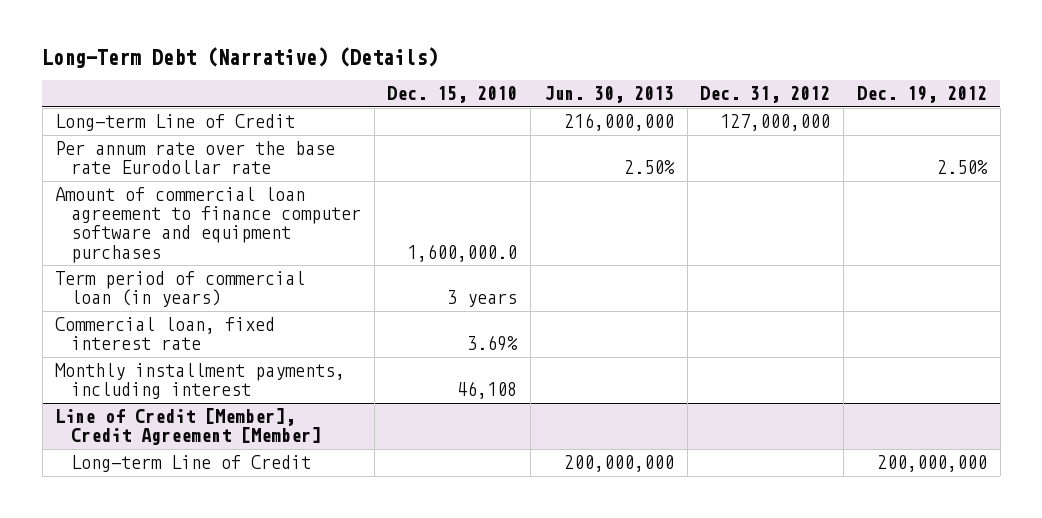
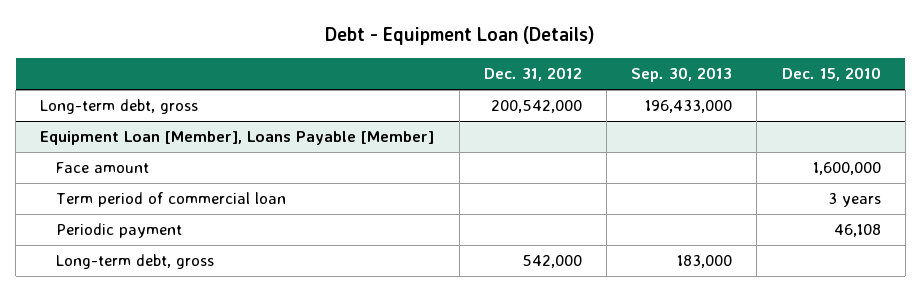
[42,47,439,69] Long-Term Debt (Narrative) (Details) -> [325,26,596,46] Debt - Equipment Loan (Details)
[543,86,674,104] Jun. 30, 2013 -> none
[856,86,987,104] Dec. 19, 2012 -> none
none -> [631,67,733,83] Sep. 30, 2013
[55,114,296,132] Long-term Line of Credit -> none
[55,141,336,175] Per annum rate over the base rate Eurodollar rate -> none
[55,187,361,263] Amount of commercial loan agreement to finance computer software and equipment purchases -> none
[55,271,306,308] Term period of commercial loan (in years) -> none
[55,317,276,351] Commercial loan, fixed interest rate -> none
[55,363,346,400] Monthly installment payments, including interest -> none
[55,408,321,446] Line of Credit [Member], Credit Agreement [Member] -> none
[70,455,311,473] Long-term Line of Credit -> none
none -> [40,99,199,115] Long-term debt, gross
none -> [40,131,435,146] Equipment Loan [Member], Loans Payable [Member]
none -> [55,162,149,174] Face amount
none -> [55,192,286,208] Term period of commercial loan
none -> [55,223,182,239] Periodic payment
none -> [55,254,214,270] Long-term debt, gross

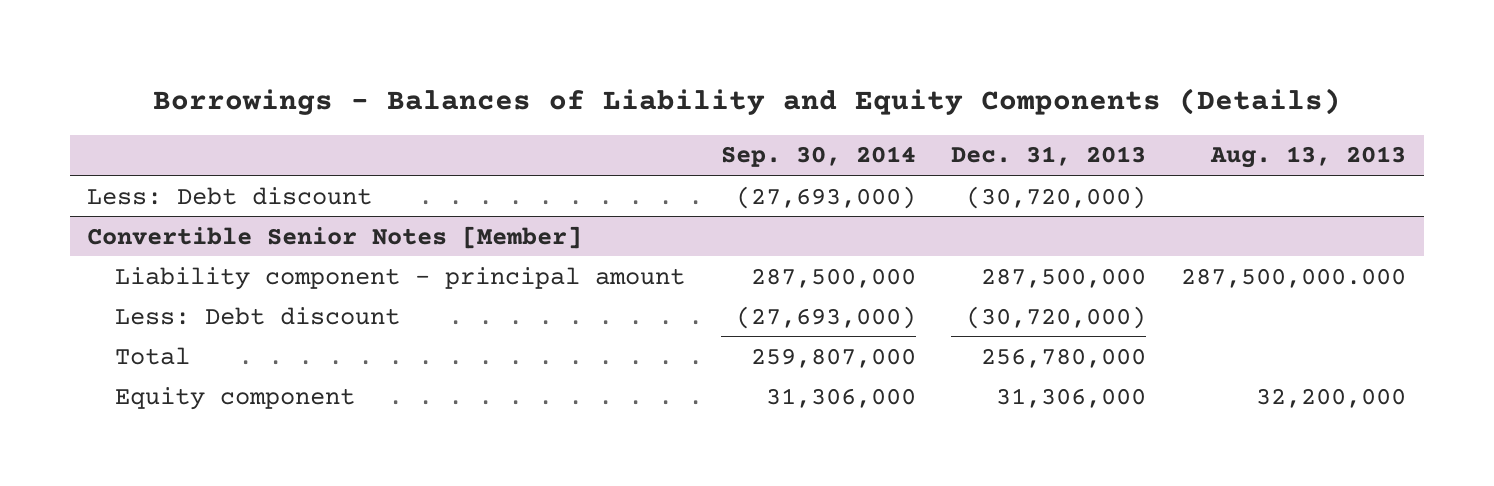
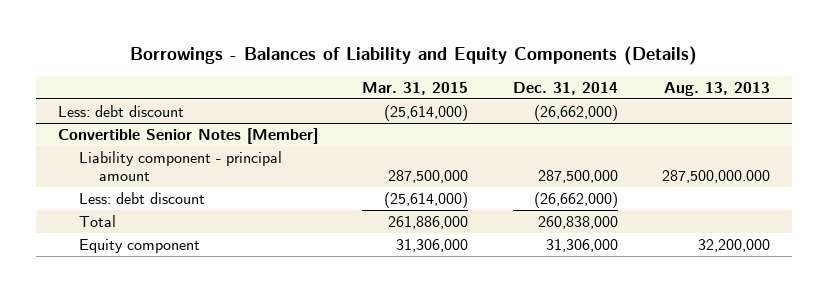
[720,146,916,168] Sep. 30, 2014 -> none
[950,146,1146,167] Dec. 31, 2013 -> none
none -> [362,81,469,95] Mar. 31, 2015
none -> [512,81,618,95] Dec. 31, 2014
[87,186,373,205] Less: Debt discount -> [58,104,185,117] Less: debt discount
[115,306,401,325] Less: Debt discount -> [78,191,205,204] Less: debt discount

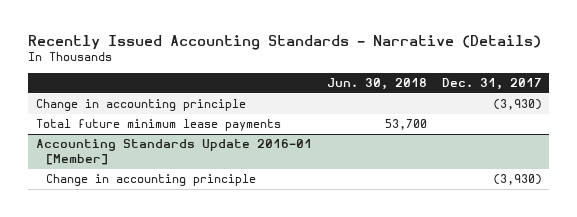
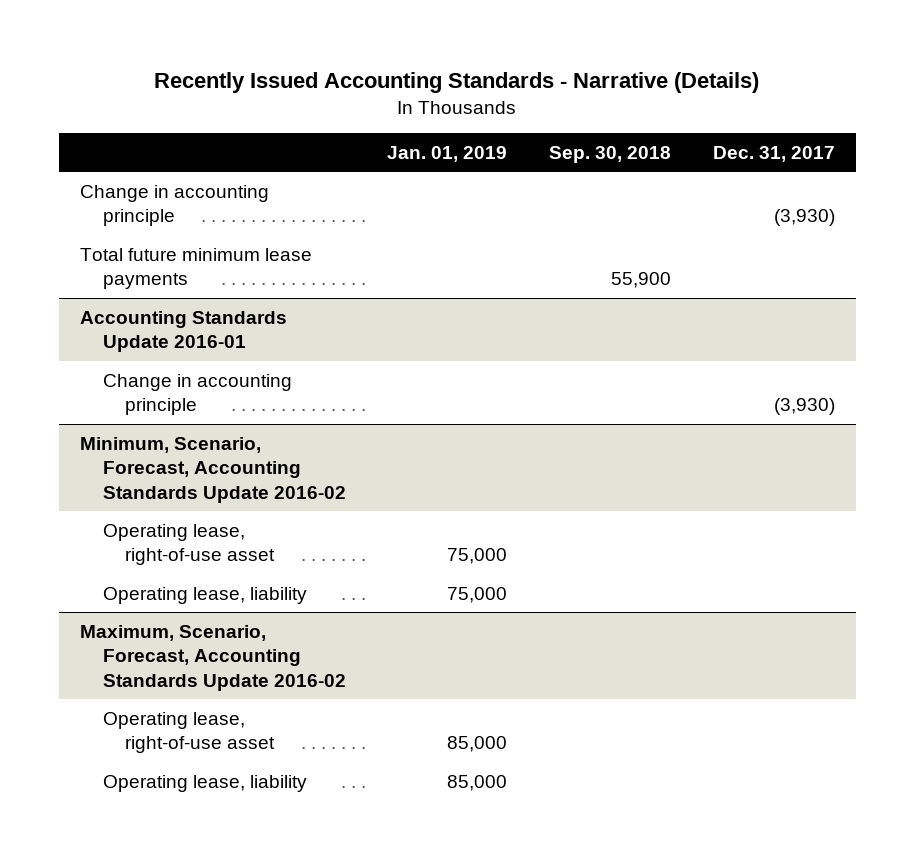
[326,78,427,91] Jun. 30, 2018 -> none
none -> [387,145,508,162] Jan. 01, 2019
none -> [549,145,672,163] Sep. 30, 2018
[35,139,312,166] Accounting Standards Update 2016-01 [Member] -> [79,310,287,353] Accounting Standards Update 2016-01
none -> [79,436,346,503] Minimum, Scenario, Forecast, Accounting Standards Update 2016-02
none -> [102,523,276,566] Operating lease, right-of-use asset
none -> [102,586,307,604] Operating lease, liability
none -> [79,624,346,691] Maximum, Scenario, Forecast, Accounting Standards Update 2016-02
none -> [102,711,276,754] Operating lease, right-of-use asset
none -> [102,774,307,792] Operating lease, liability

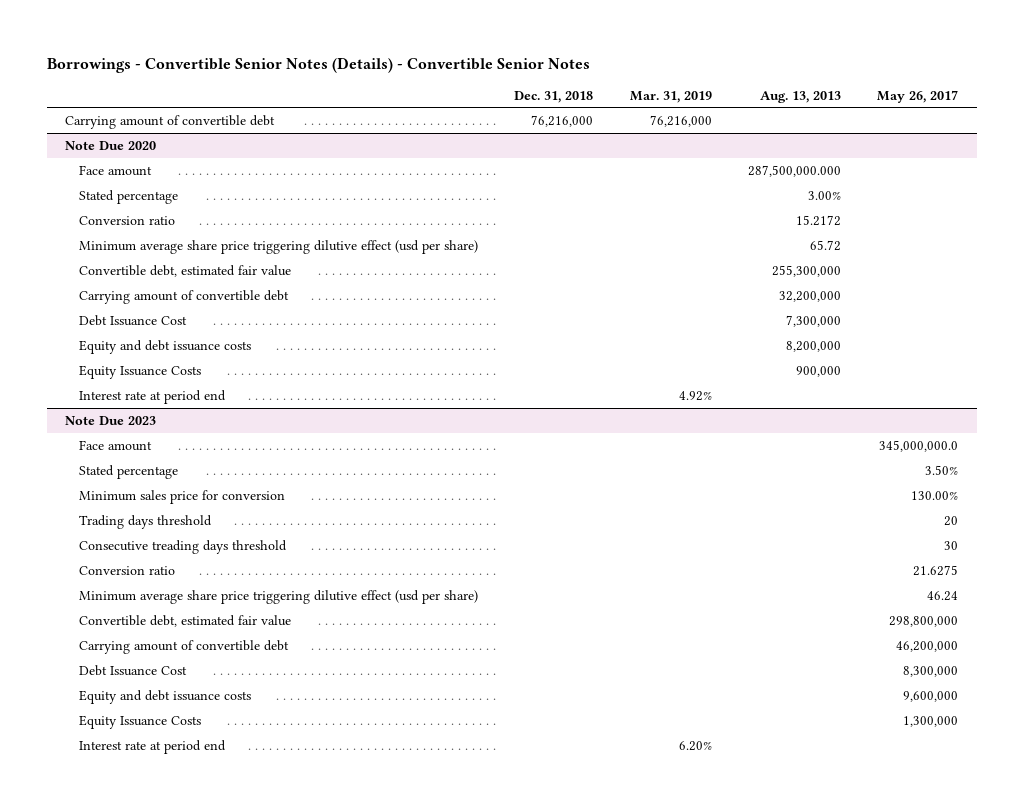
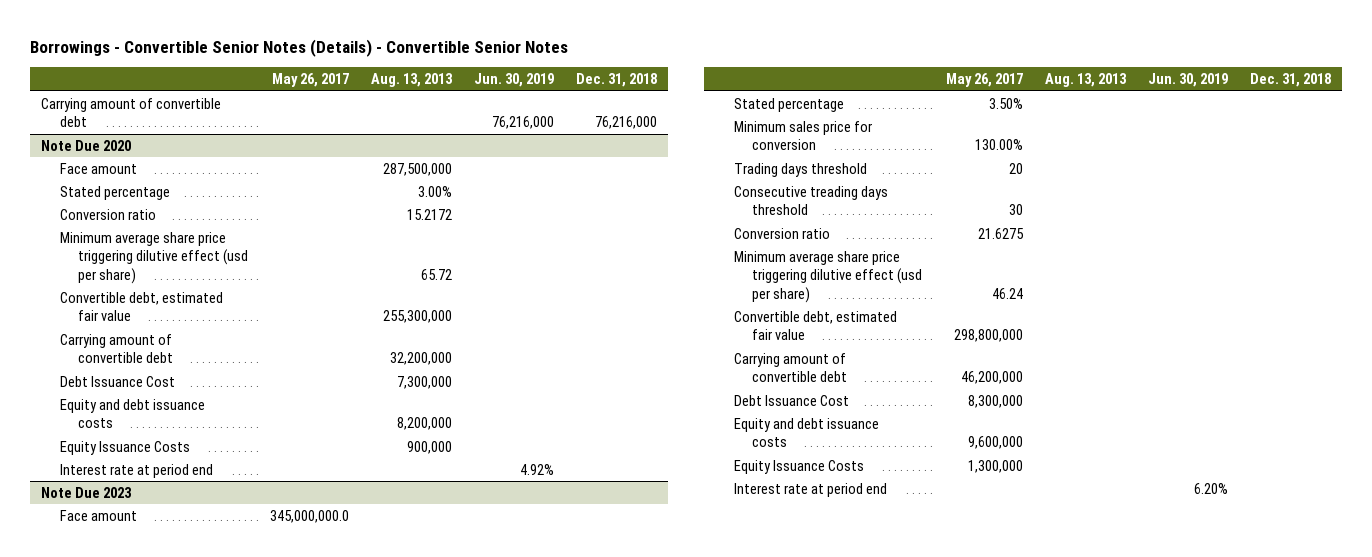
[629,90,712,103] Mar. 31, 2019 -> none
none -> [473,73,554,88] Jun. 30, 2019
[747,164,841,177] 287,500,000.000 -> [383,162,453,176] 287,500,000

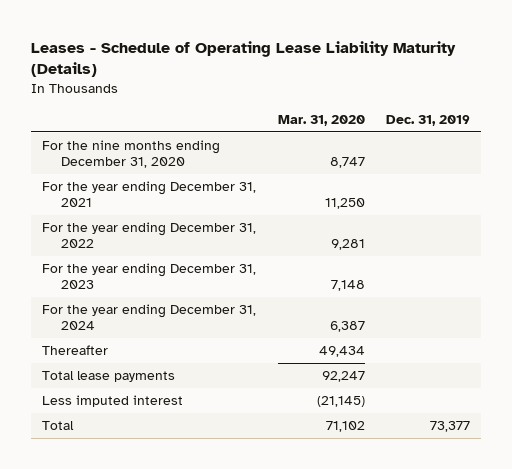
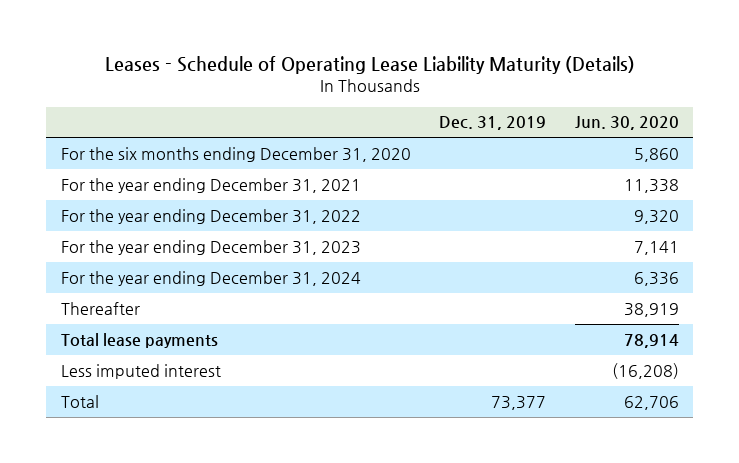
[277,115,365,127] Mar. 31, 2020 -> none
none -> [574,116,679,131] Jun. 30, 2020
[41,140,220,169] For the nine months ending December 31, 2020 -> [60,146,411,162] For the six months ending December 31, 2020

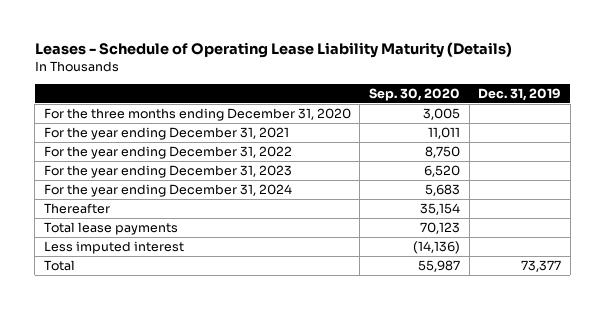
[574,116,679,131] Jun. 30, 2020 -> none
none -> [368,87,460,101] Sep. 30, 2020
[60,146,411,162] For the six months ending December 31, 2020 -> [43,108,351,122] For the three months ending December 31, 2020

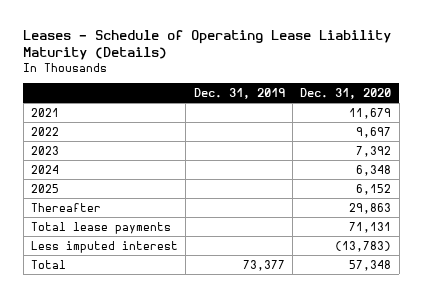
[368,87,460,101] Sep. 30, 2020 -> none
none -> [300,87,392,99] Dec. 31, 2020
[43,108,351,122] For the three months ending December 31, 2020 -> none
[43,127,289,141] For the year ending December 31, 2021 -> [30,107,59,117] 2021
[43,146,292,160] For the year ending December 31, 2022 -> [30,126,59,136] 2022
[43,165,292,179] For the year ending December 31, 2023 -> [30,145,59,155] 2023
[43,184,292,198] For the year ending December 31, 2024 -> [30,164,59,174] 2024
none -> [30,183,59,193] 2025

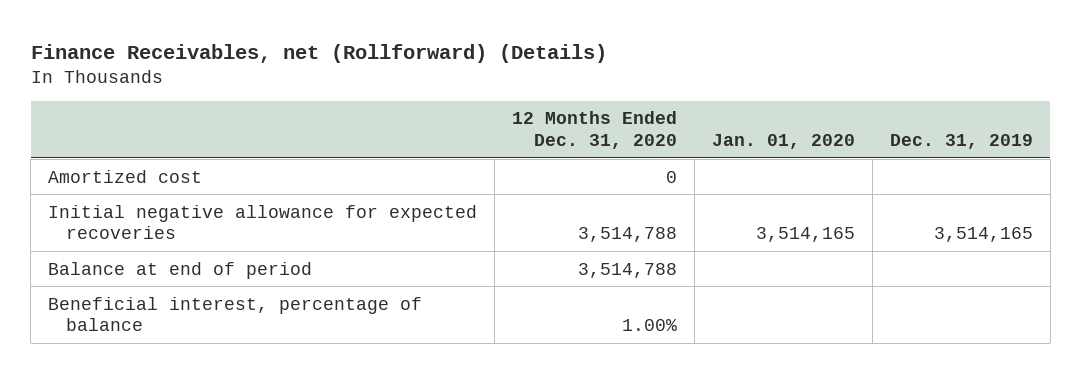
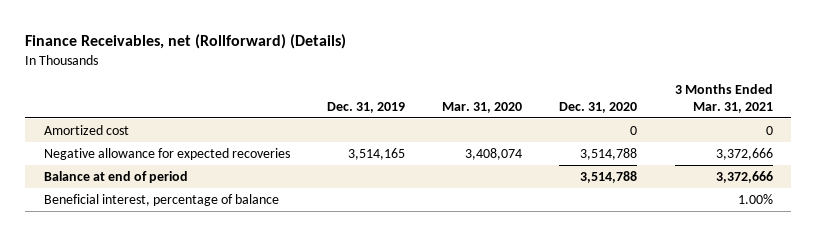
[512,111,678,149] 12 Months Ended Dec. 31, 2020 -> none
[711,133,855,149] Jan. 01, 2020 -> none
none -> [442,102,523,114] Mar. 31, 2020
none -> [559,102,638,114] Dec. 31, 2020
none -> [674,84,773,114] 3 Months Ended Mar. 31, 2021
[48,204,478,240] Initial negative allowance for expected recoveries -> [43,147,290,160] Negative allowance for expected recoveries

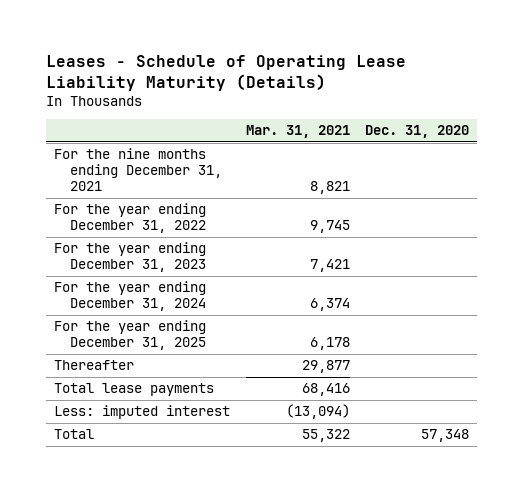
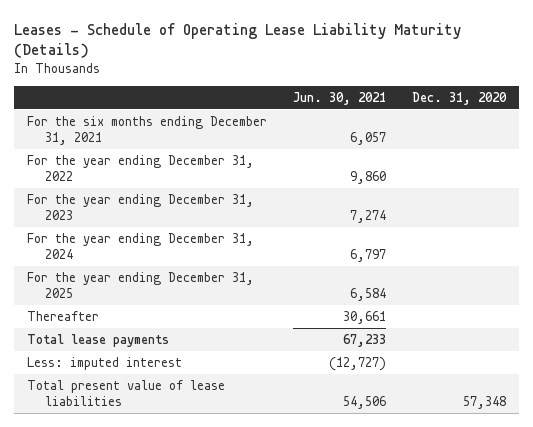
[245,125,350,139] Mar. 31, 2021 -> none
none -> [292,91,386,105] Jun. 30, 2021
[53,148,222,192] For the nine months ending December 31, 2021 -> [27,116,268,145] For the six months ending December 31, 2021
[53,429,94,440] Total -> [27,380,226,406] Total present value of lease liabilities

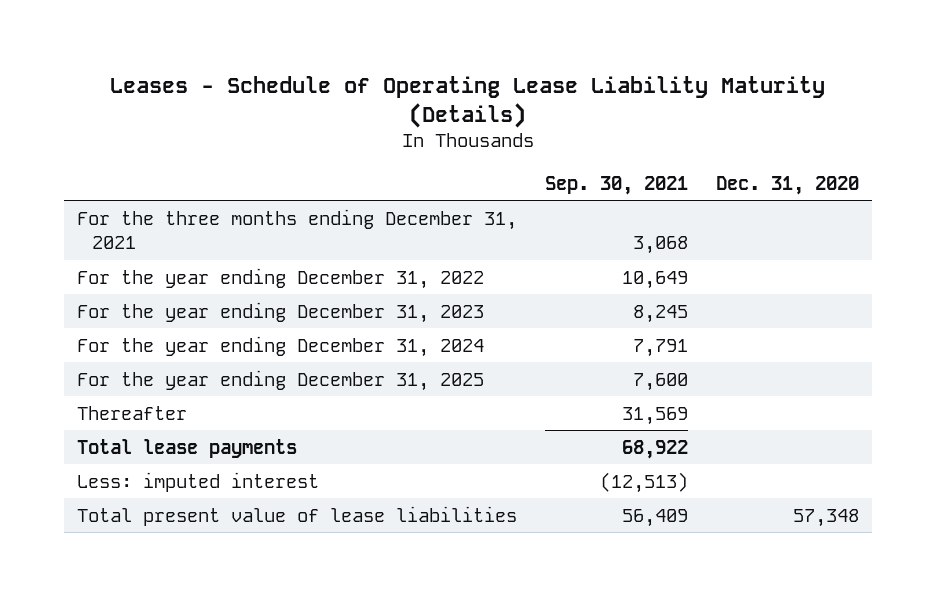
[292,91,386,105] Jun. 30, 2021 -> none
none -> [544,175,688,195] Sep. 30, 2021
[27,116,268,145] For the six months ending December 31, 2021 -> [77,208,518,250] For the three months ending December 31, 2021

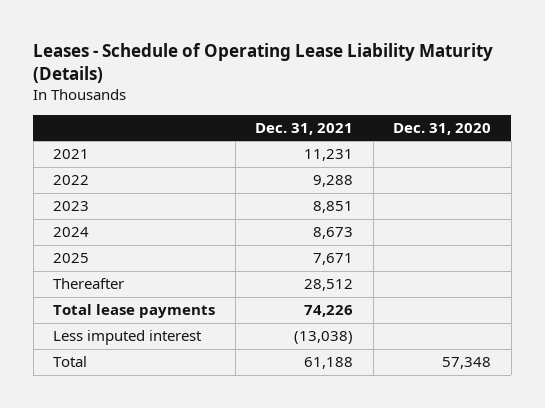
[544,175,688,195] Sep. 30, 2021 -> none
none -> [255,122,354,135] Dec. 31, 2021
[77,208,518,250] For the three months ending December 31, 2021 -> none
[77,267,485,289] For the year ending December 31, 2022 -> [53,149,90,160] 2021
[77,301,485,323] For the year ending December 31, 2023 -> [53,175,90,186] 2022
[77,335,485,357] For the year ending December 31, 2024 -> [53,201,90,212] 2023
[77,369,485,391] For the year ending December 31, 2025 -> [53,227,90,238] 2024
none -> [53,253,90,264] 2025
[77,471,320,492] Less: imputed interest -> [53,330,203,346] Less imputed interest
[77,505,518,526] Total present value of lease liabilities -> [53,356,88,368] Total

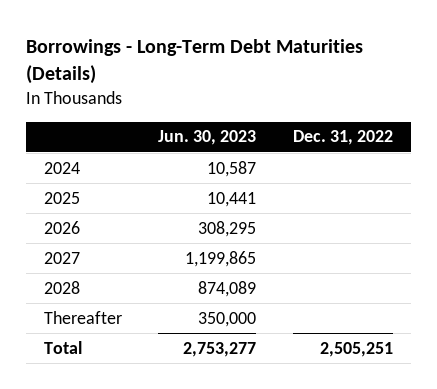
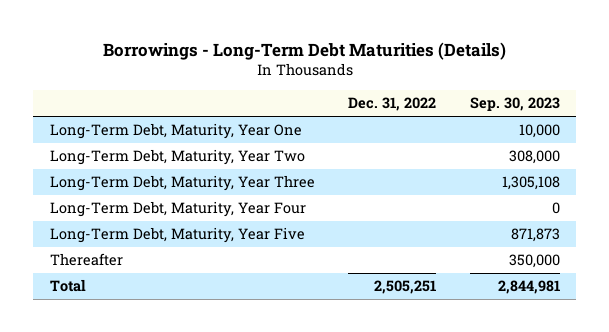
[158,130,257,146] Jun. 30, 2023 -> none
none -> [469,97,560,112] Sep. 30, 2023
[44,161,81,174] 2024 -> [49,123,302,140] Long-Term Debt, Maturity, Year One
[44,191,81,204] 2025 -> [49,149,305,166] Long-Term Debt, Maturity, Year Two
[44,220,81,234] 2026 -> [49,175,315,192] Long-Term Debt, Maturity, Year Three
[44,251,81,264] 2027 -> [49,201,306,218] Long-Term Debt, Maturity, Year Four
[44,280,81,294] 2028 -> [49,227,305,244] Long-Term Debt, Maturity, Year Five

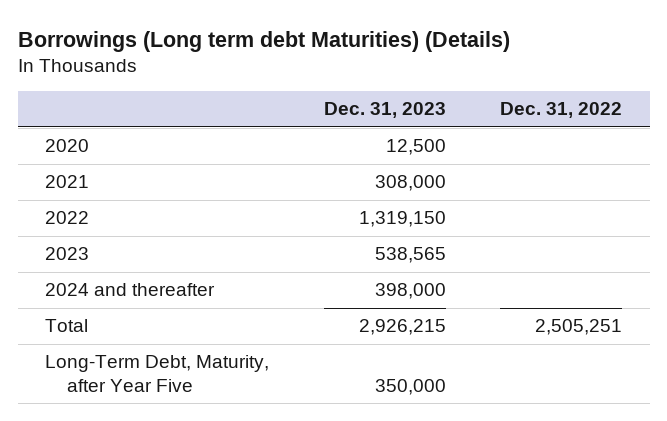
[102,41,506,60] Borrowings - Long-Term Debt Maturities (Details) -> [17,30,510,52] Borrowings (Long term debt Maturities) (Details)
[469,97,560,112] Sep. 30, 2023 -> none
none -> [323,102,446,119] Dec. 31, 2023
[49,253,123,267] Thereafter -> none
[49,123,302,140] Long-Term Debt, Maturity, Year One -> [44,139,89,153] 2020
[49,149,305,166] Long-Term Debt, Maturity, Year Two -> [44,175,89,189] 2021
[49,175,315,192] Long-Term Debt, Maturity, Year Three -> [44,211,89,225] 2022
[49,201,306,218] Long-Term Debt, Maturity, Year Four -> [44,247,89,261] 2023
[49,227,305,244] Long-Term Debt, Maturity, Year Five -> [44,283,215,297] 2024 and thereafter
none -> [44,355,269,392] Long-Term Debt, Maturity, after Year Five

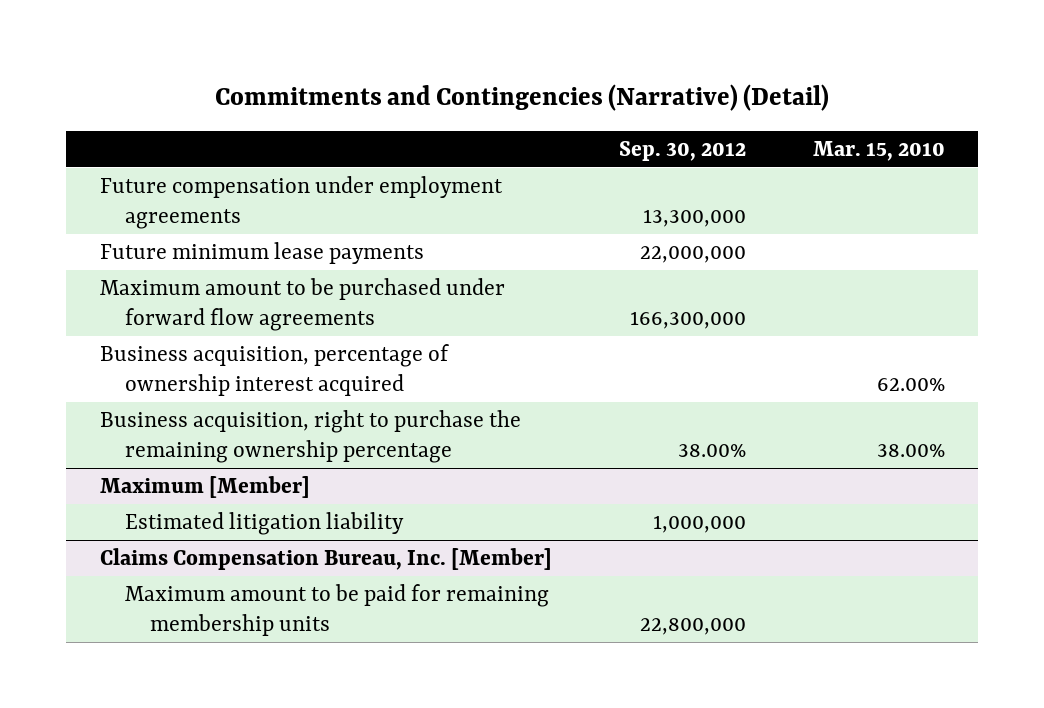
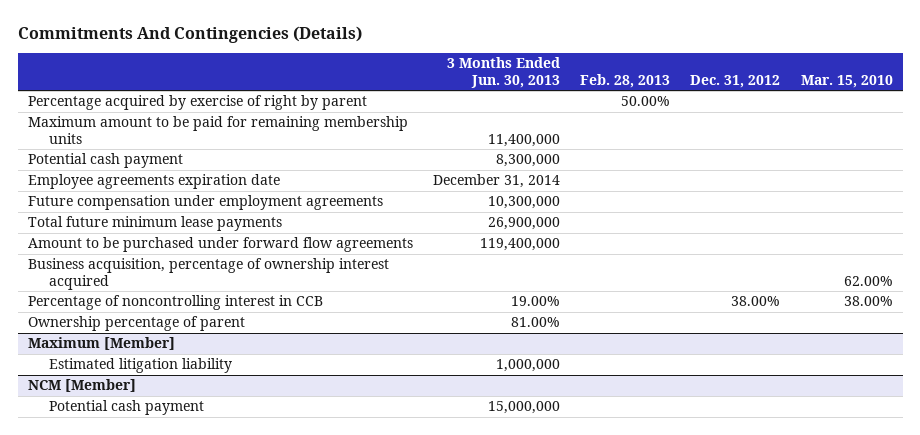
[215,84,830,112] Commitments and Contingencies (Narrative) (Detail) -> [17,26,362,44] Commitments And Contingencies (Details)
[618,140,746,161] Sep. 30, 2012 -> none
none -> [446,57,560,88] 3 Months Ended Jun. 30, 2013
none -> [580,73,671,88] Feb. 28, 2013
none -> [690,74,781,88] Dec. 31, 2012
none -> [27,95,367,111] Percentage acquired by exercise of right by parent
none -> [27,116,408,144] Maximum amount to be paid for remaining membership units
none -> [27,153,183,169] Potential cash payment
none -> [27,174,280,190] Employee agreements expiration date
[99,242,424,265] Future minimum lease payments -> [27,216,282,232] Total future minimum lease payments
[99,278,505,332] Maximum amount to be purchased under forward flow agreements -> [27,237,413,253] Amount to be purchased under forward flow agreements
[99,410,521,464] Business acquisition, right to purchase the remaining ownership percentage -> [27,295,323,311] Percentage of noncontrolling interest in CCB
none -> [27,316,245,332] Ownership percentage of parent
[99,548,552,571] Claims Compensation Bureau, Inc. [Member] -> none
[124,584,549,637] Maximum amount to be paid for remaining membership units -> none
none -> [27,379,136,393] NCM [Member]
none -> [49,400,205,416] Potential cash payment

